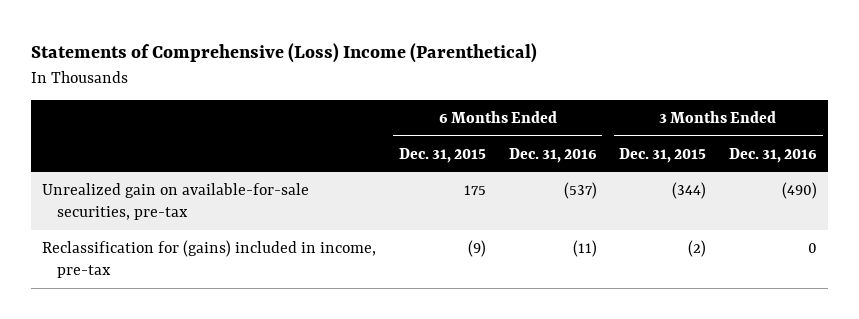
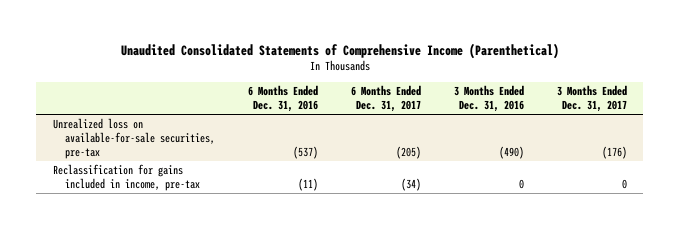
[30,43,537,64] Statements of Comprehensive (Loss) Income (Parenthetical) -> [120,42,559,59] Unaudited Consolidated Statements of Comprehensive Income (Parenthetical)
[398,147,486,163] Dec. 31, 2015 -> none
[619,147,707,163] Dec. 31, 2015 -> none
none -> [350,84,421,113] 6 Months Ended Dec. 31, 2017
none -> [556,84,627,113] 3 Months Ended Dec. 31, 2017
[42,182,310,221] Unrealized gain on available-for-sale securities, pre-tax -> [52,118,216,160] Unrealized loss on available-for-sale securities, pre-tax
[42,239,377,279] Reclassification for (gains) included in income, pre-tax -> [52,164,201,192] Reclassification for gains included in income, pre-tax

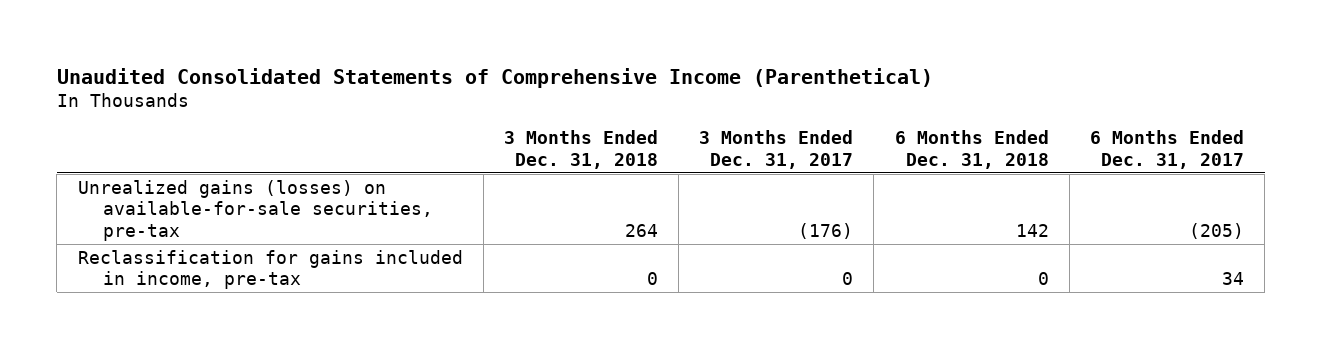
[248,84,319,113] 6 Months Ended Dec. 31, 2016 -> none
[453,84,524,113] 3 Months Ended Dec. 31, 2016 -> none
none -> [503,130,658,169] 3 Months Ended Dec. 31, 2018
none -> [894,130,1049,169] 6 Months Ended Dec. 31, 2018
[52,118,216,160] Unrealized loss on available-for-sale securities, pre-tax -> [77,179,434,242] Unrealized gains (losses) on available-for-sale securities, pre-tax
[400,178,421,192] (34) -> [1222,272,1245,286] 34

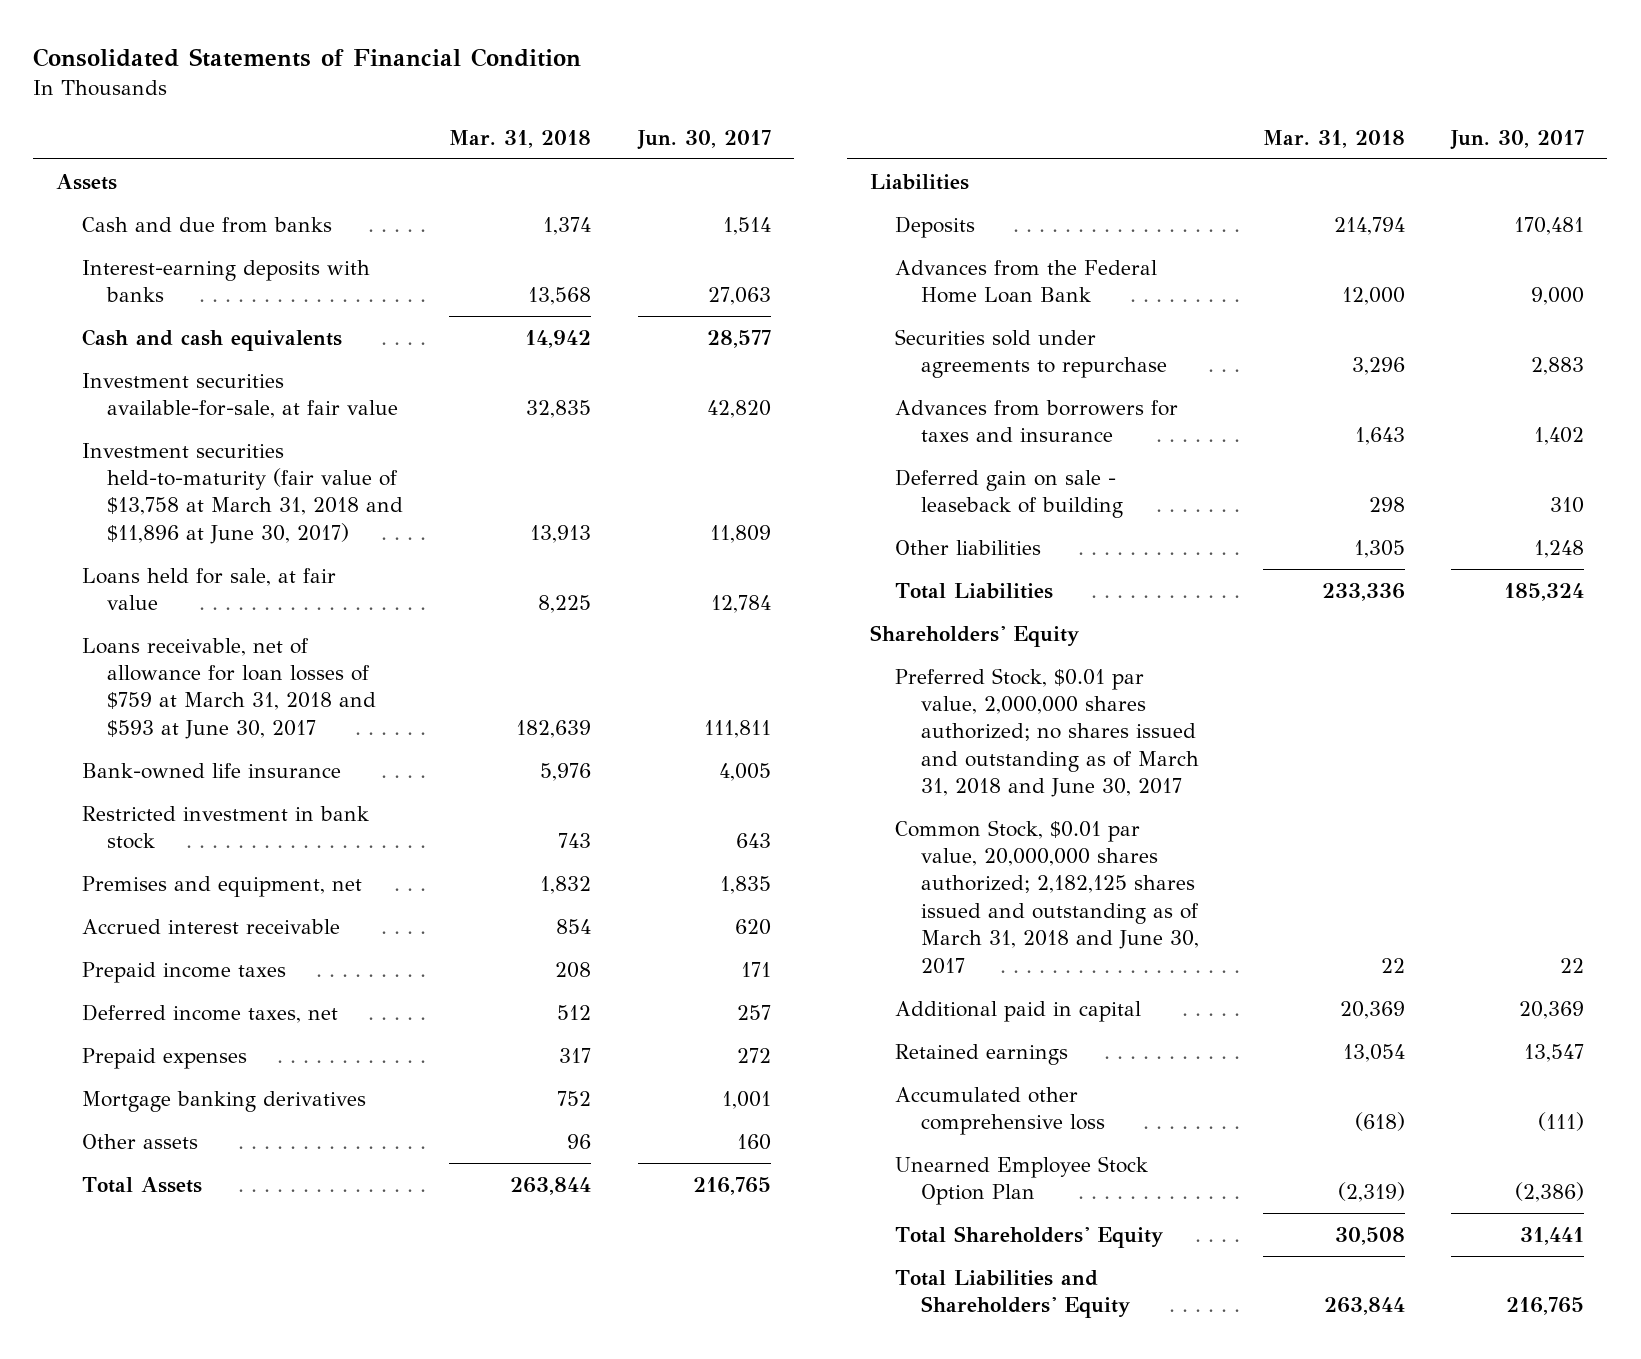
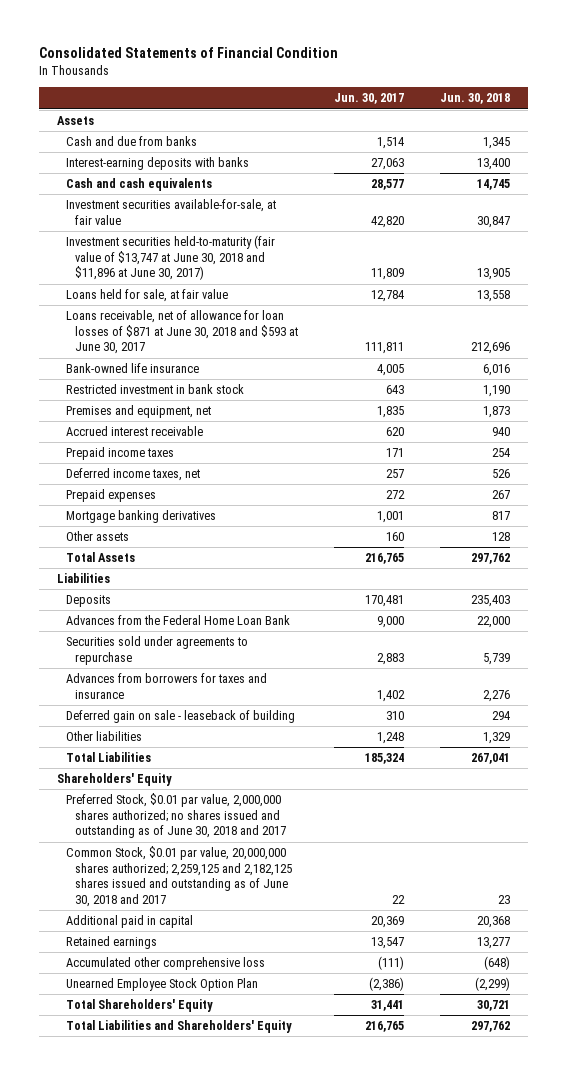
[449,129,592,148] Mar. 31, 2018 -> none
none -> [439,93,510,105] Jun. 30, 2018
[81,442,403,544] Investment securities held-to-maturity (fair value of $13,758 at March 31, 2018 and $11,896 at June 30, 2017) -> [66,235,276,281] Investment securities held-to-maturity (fair value of $13,747 at June 30, 2018 and $11,896 at June 30, 2017)
[81,637,376,739] Loans receivable, net of allowance for loan losses of $759 at March 31, 2018 and $593 at June 30, 2017 -> [66,310,299,355] Loans receivable, net of allowance for loan losses of $871 at June 30, 2018 and $593 at June 30, 2017
[895,667,1199,798] Preferred Stock, $0.01 par value, 2,000,000 shares authorized; no shares issued and outstanding as of March 31, 2018 and June 30, 2017 -> [66,793,287,839] Preferred Stock, $0.01 par value, 2,000,000 shares authorized; no shares issued and outstanding as of June 30, 2018 and 2017
[895,819,1199,974] Common Stock, $0.01 par value, 20,000,000 shares authorized; 2,182,125 shares issued and outstanding as of March 31, 2018 and June 30, 2017 -> [66,846,293,908] Common Stock, $0.01 par value, 20,000,000 shares authorized; 2,259,125 and 2,182,125 shares issued and outstanding as of June 30, 2018 and 2017

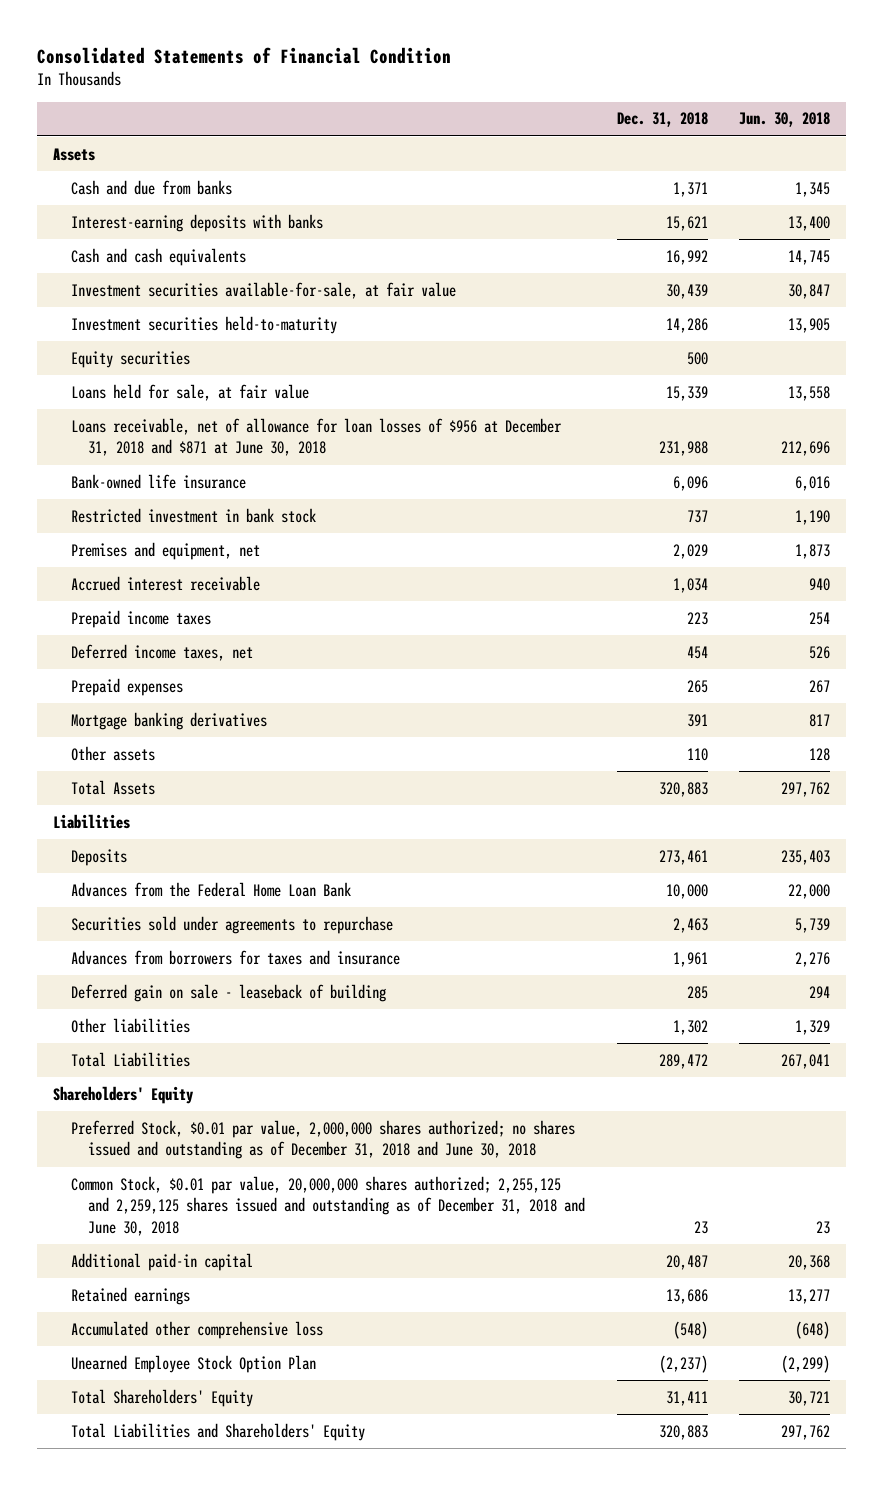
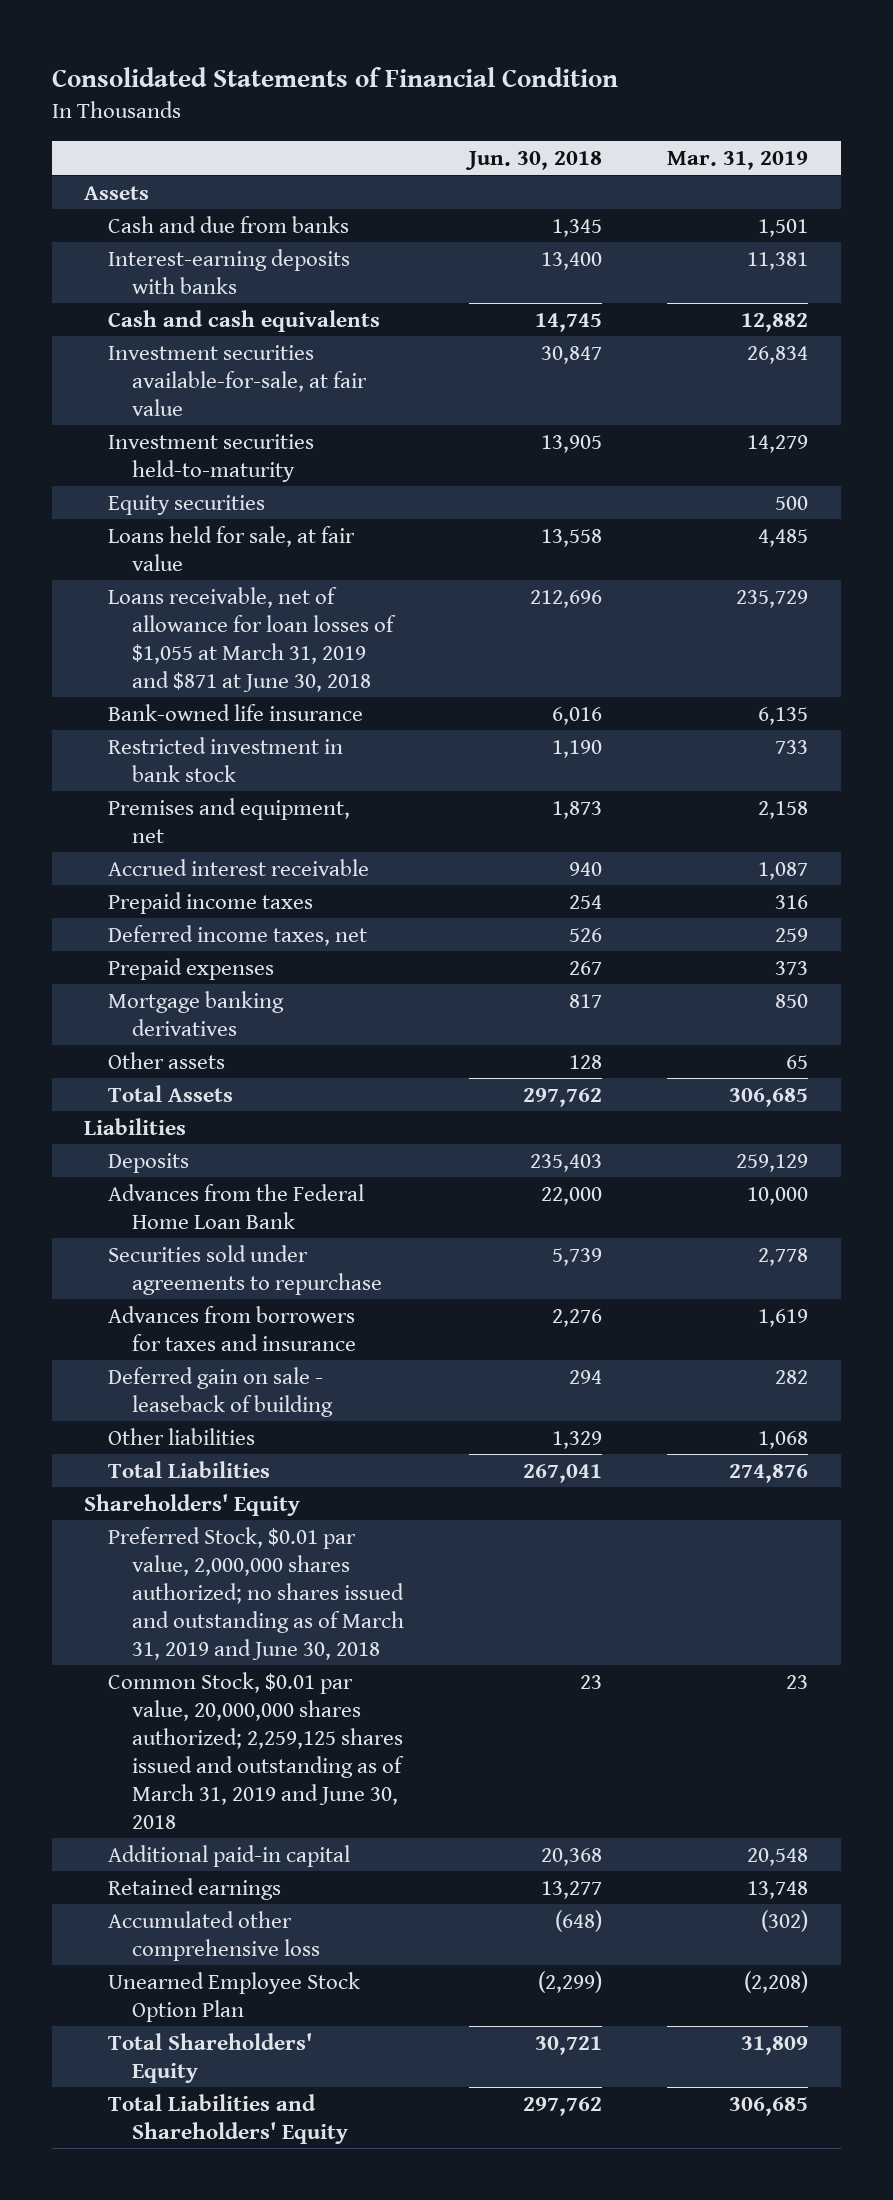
[616,112,708,128] Dec. 31, 2018 -> none
none -> [667,151,809,171] Mar. 31, 2019
[70,417,562,457] Loans receivable, net of allowance for loan losses of $956 at December 31, 2018 and $871 at June 30, 2018 -> [108,586,397,692] Loans receivable, net of allowance for loan losses of $1,055 at March 31, 2019 and $871 at June 30, 2018
[70,1119,575,1160] Preferred Stock, $0.01 par value, 2,000,000 shares authorized; no shares issued and outstanding as of December 31, 2018 and June 30, 2018 -> [108,1526,405,1660] Preferred Stock, $0.01 par value, 2,000,000 shares authorized; no shares issued and outstanding as of March 31, 2019 and June 30, 2018
[70,1175,586,1236] Common Stock, $0.01 par value, 20,000,000 shares authorized; 2,255,125 and 2,259,125 shares issued and outstanding as of December 31, 2018 and June 30, 2018 -> [108,1671,405,1829] Common Stock, $0.01 par value, 20,000,000 shares authorized; 2,259,125 shares issued and outstanding as of March 31, 2019 and June 30, 2018

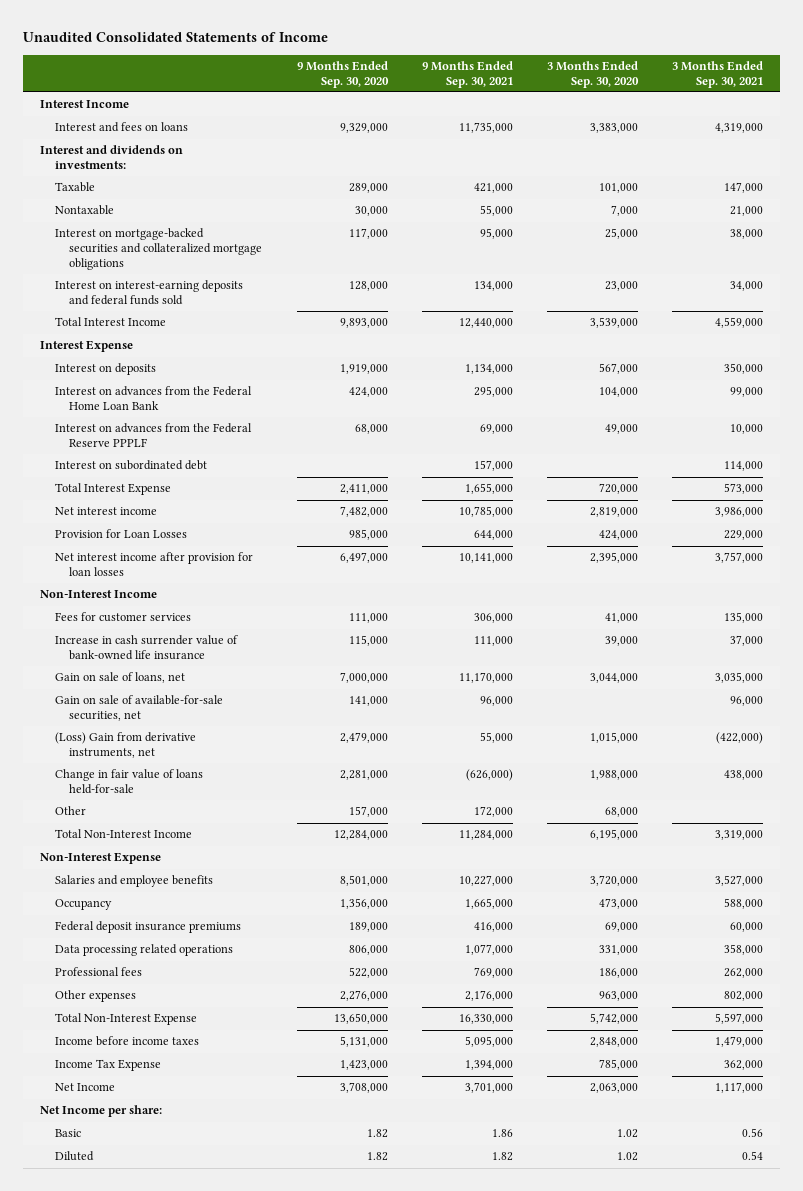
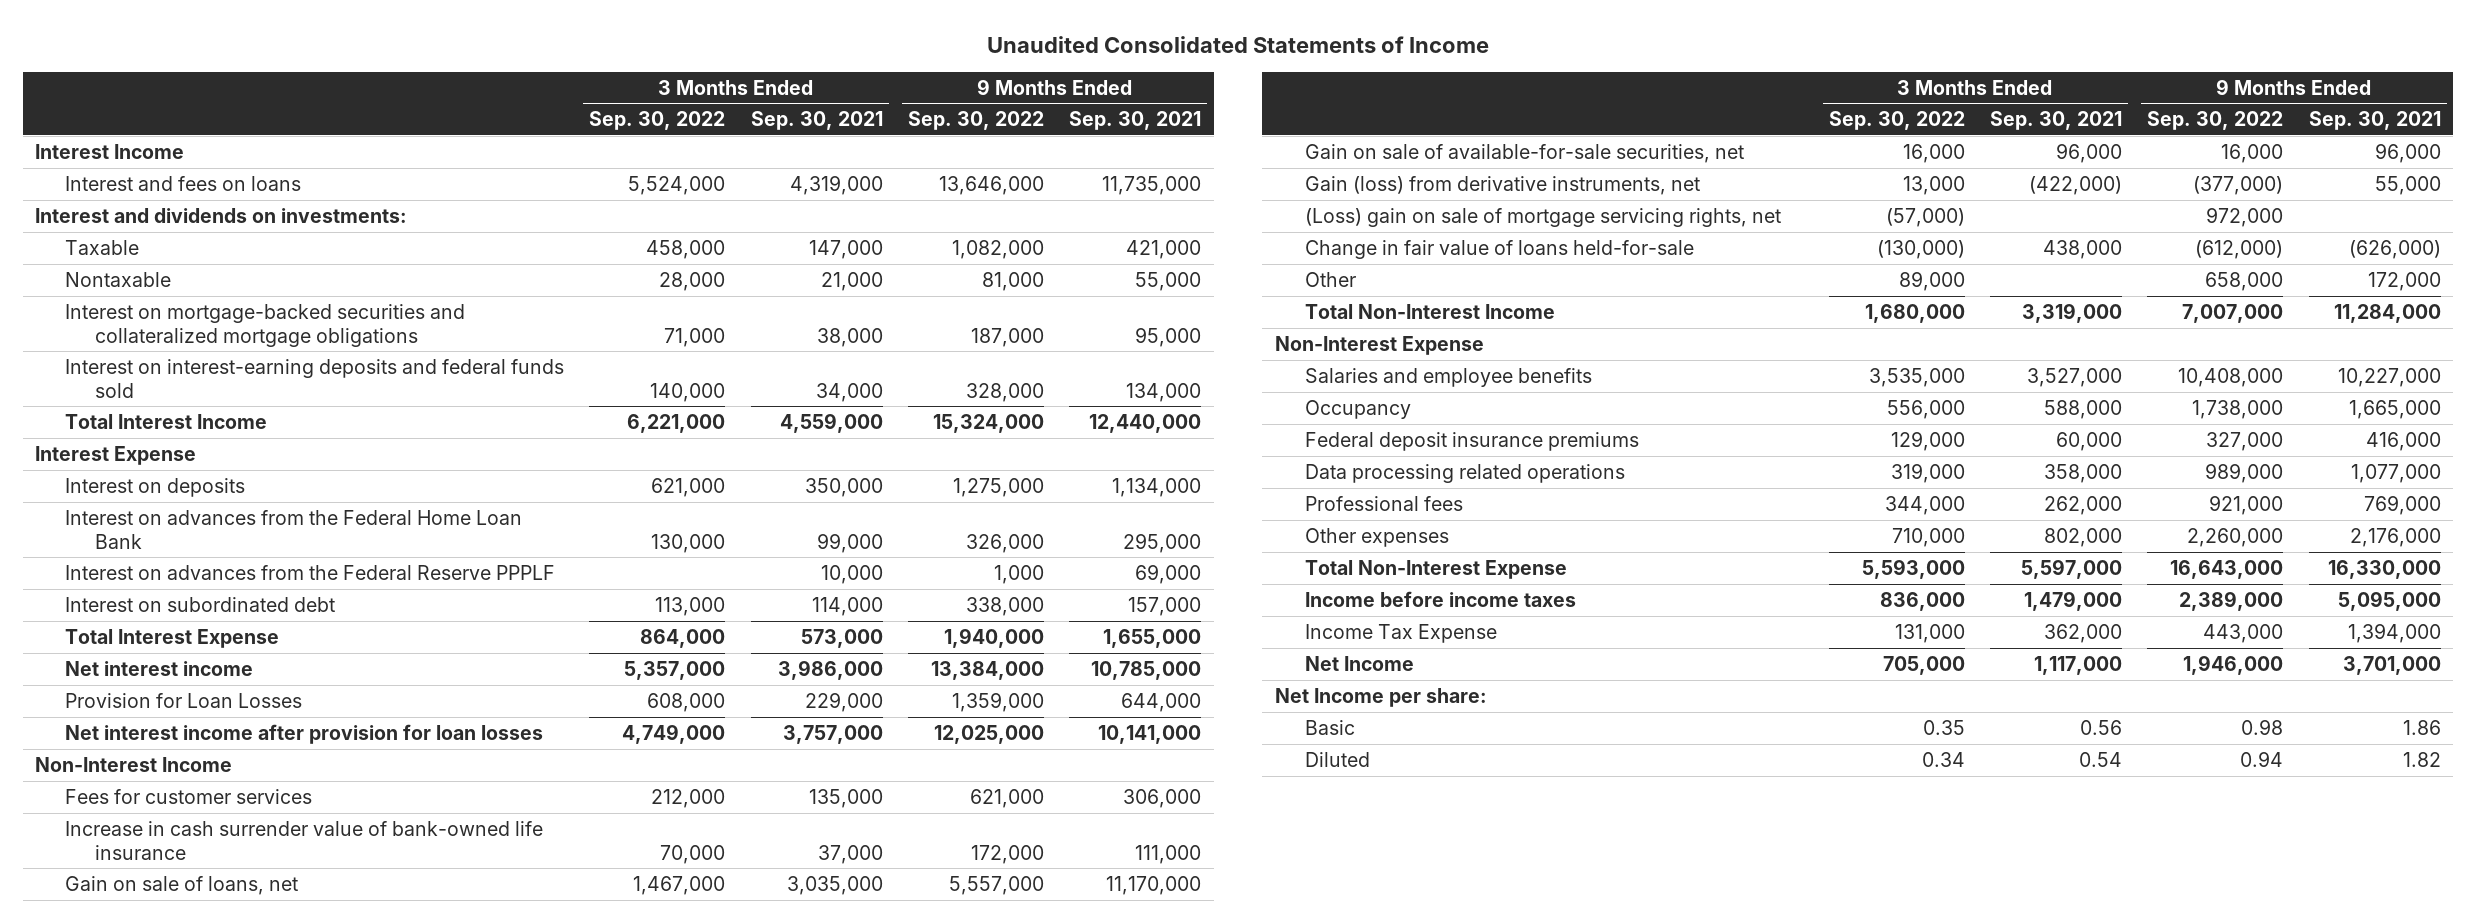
[296,61,389,88] 9 Months Ended Sep. 30, 2020 -> none
[546,61,639,88] 3 Months Ended Sep. 30, 2020 -> none
none -> [589,111,726,131] Sep. 30, 2022
none -> [907,111,1044,131] Sep. 30, 2022
[54,732,196,759] (Loss) Gain from derivative instruments, net -> [1304,175,1700,195] Gain (loss) from derivative instruments, net
none -> [1304,207,1781,227] (Loss) gain on sale of mortgage servicing rights, net

